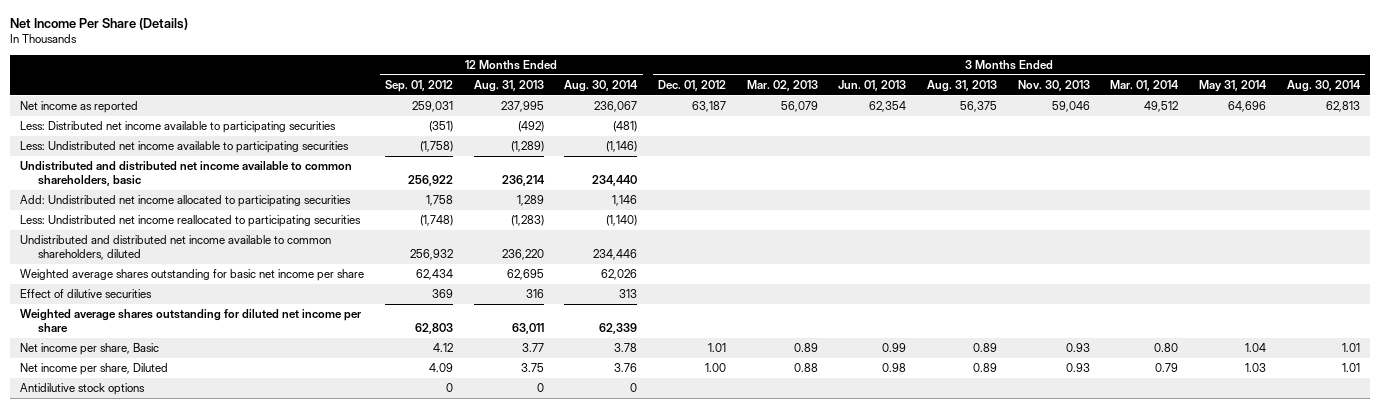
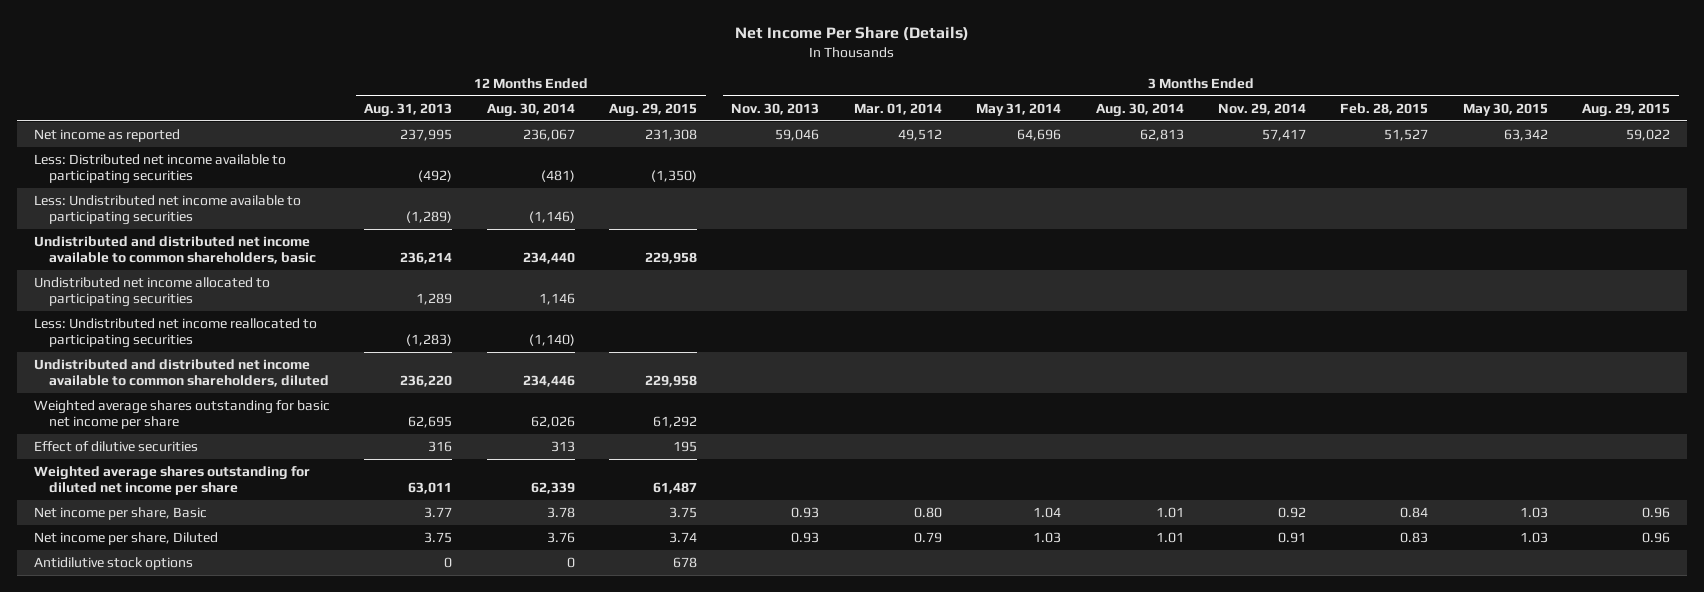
[385,80,454,93] Sep. 01, 2012 -> none
[658,80,727,92] Dec. 01, 2012 -> none
[746,80,818,92] Mar. 02, 2013 -> none
[838,80,907,92] Jun. 01, 2013 -> none
[927,80,998,93] Aug. 31, 2013 -> none
none -> [608,102,697,117] Aug. 29, 2015
none -> [1217,102,1306,115] Nov. 29, 2014
none -> [1340,102,1429,115] Feb. 28, 2015
none -> [1462,102,1548,116] May 30, 2015
none -> [1582,102,1671,117] Aug. 29, 2015
[20,195,352,208] Add: Undistributed net income allocated to participating securities -> [33,276,270,308] Undistributed net income allocated to participating securities

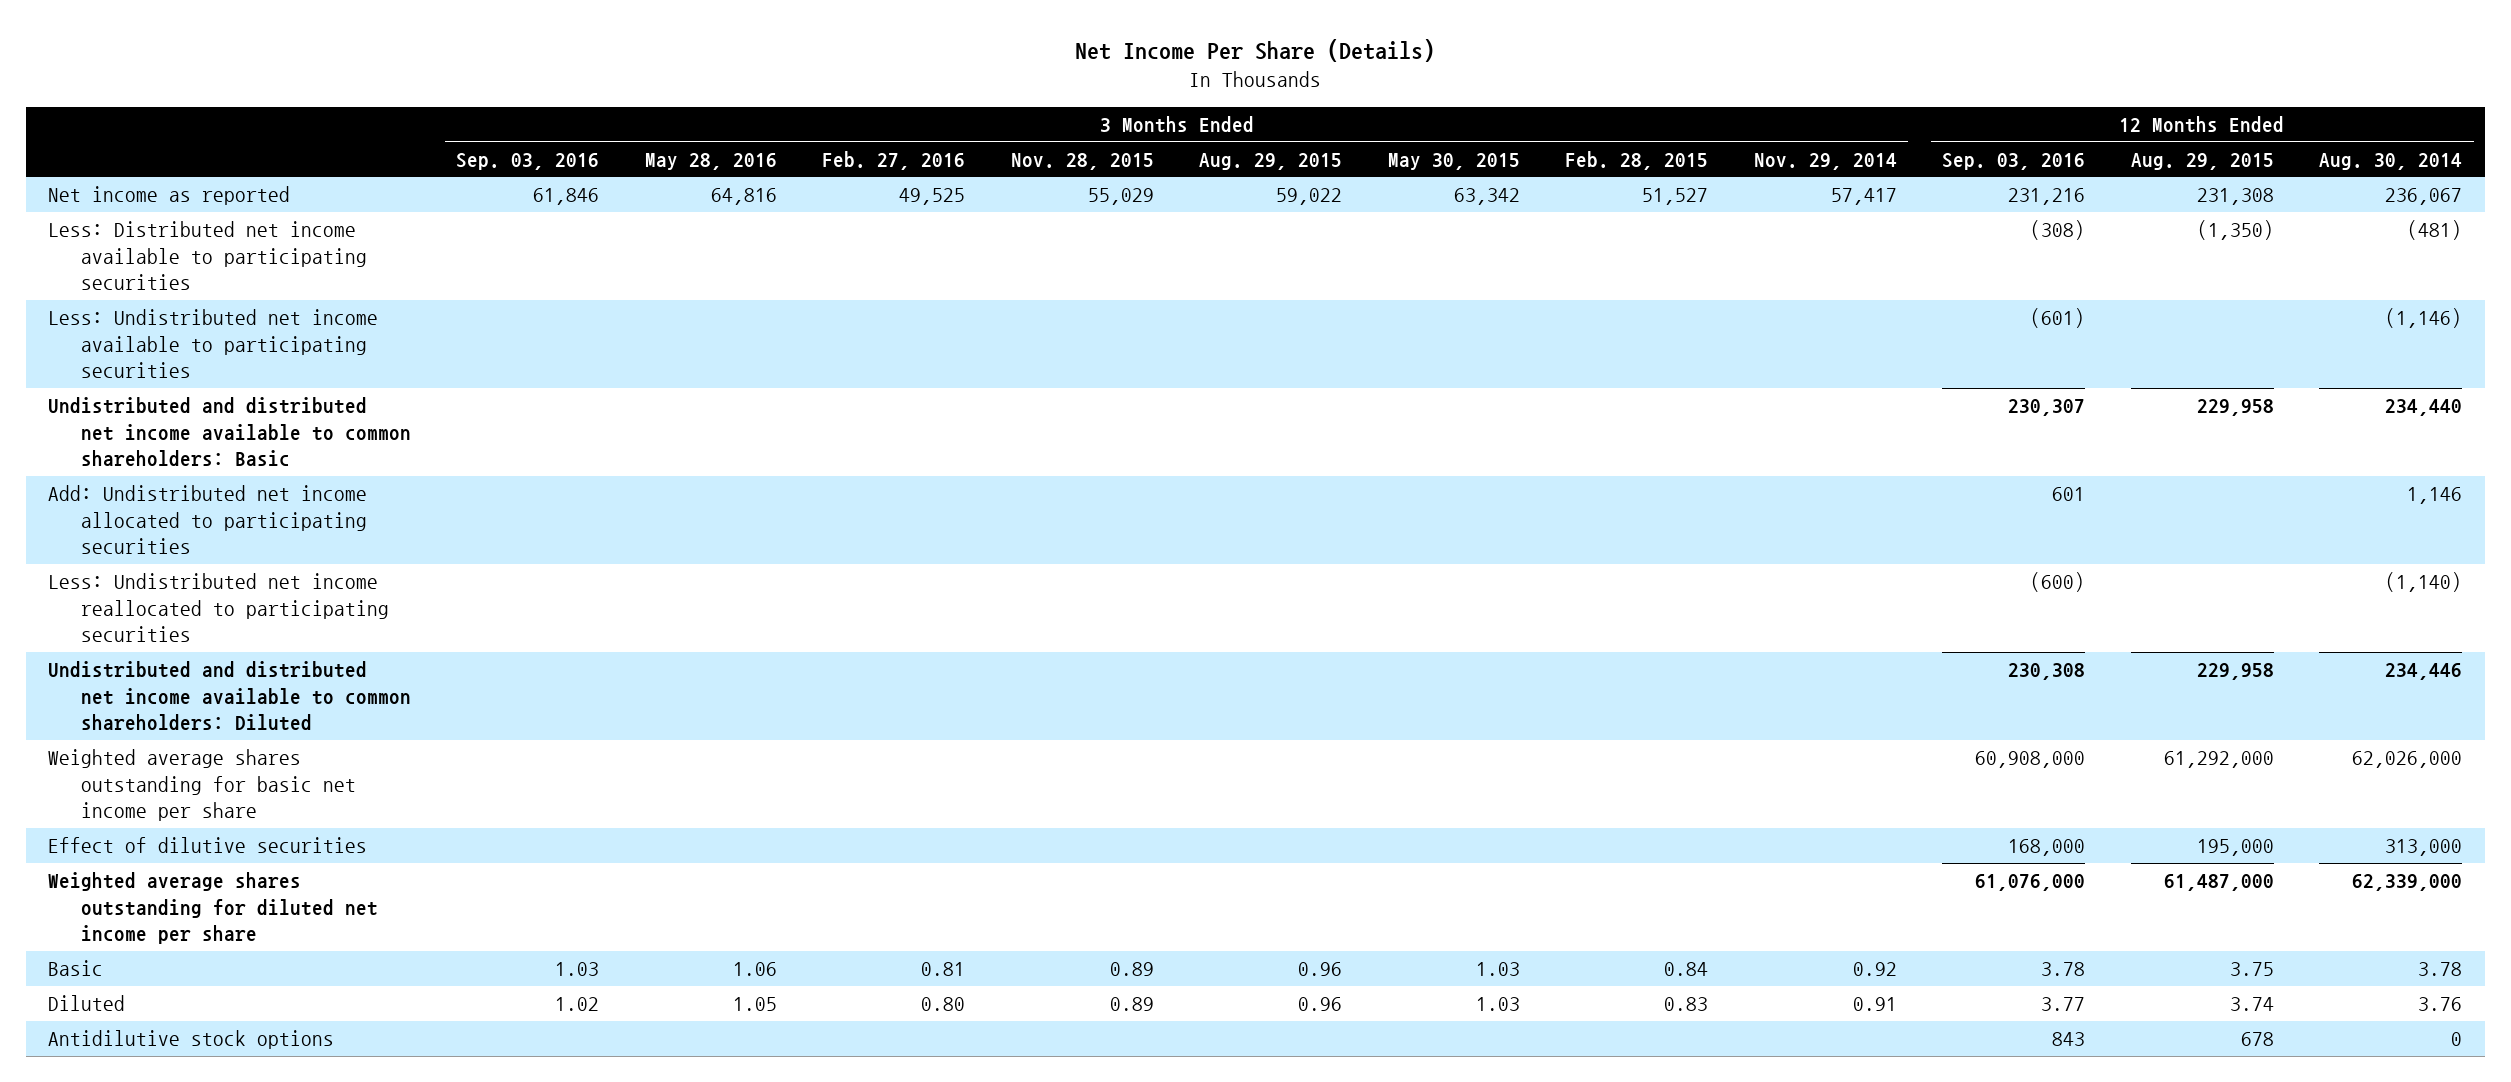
[364,102,453,117] Aug. 31, 2013 -> none
[731,102,820,115] Nov. 30, 2013 -> none
[853,102,942,115] Mar. 01, 2014 -> none
[976,102,1062,116] May 31, 2014 -> none
[1095,102,1184,117] Aug. 30, 2014 -> none
none -> [456,152,600,170] Sep. 03, 2016
none -> [644,152,777,170] May 28, 2016
none -> [822,150,966,170] Feb. 27, 2016
none -> [1010,152,1154,170] Nov. 28, 2015
none -> [1942,152,2086,170] Sep. 03, 2016
[33,235,317,265] Undistributed and distributed net income available to common shareholders, basic -> [48,397,411,468] Undistributed and distributed net income available to common shareholders: Basic
[33,276,270,308] Undistributed net income allocated to participating securities -> [48,485,368,555] Add: Undistributed net income allocated to participating securities
[33,358,330,388] Undistributed and distributed net income available to common shareholders, diluted -> [48,661,411,732] Undistributed and distributed net income available to common shareholders: Diluted
[530,416,575,429] 62,026 -> [2352,751,2463,769] 62,026,000
[652,416,697,429] 61,292 -> [2163,751,2274,769] 61,292,000
[550,440,575,452] 313 -> [2385,839,2463,857] 313,000
[672,440,697,452] 195 -> [2196,839,2274,857] 195,000
[530,482,575,495] 62,339 -> [2352,874,2463,892] 62,339,000
[652,482,697,495] 61,487 -> [2163,874,2274,892] 61,487,000
[33,506,207,520] Net income per share, Basic -> [48,960,104,977] Basic
[33,531,218,545] Net income per share, Diluted -> [48,995,126,1012] Diluted

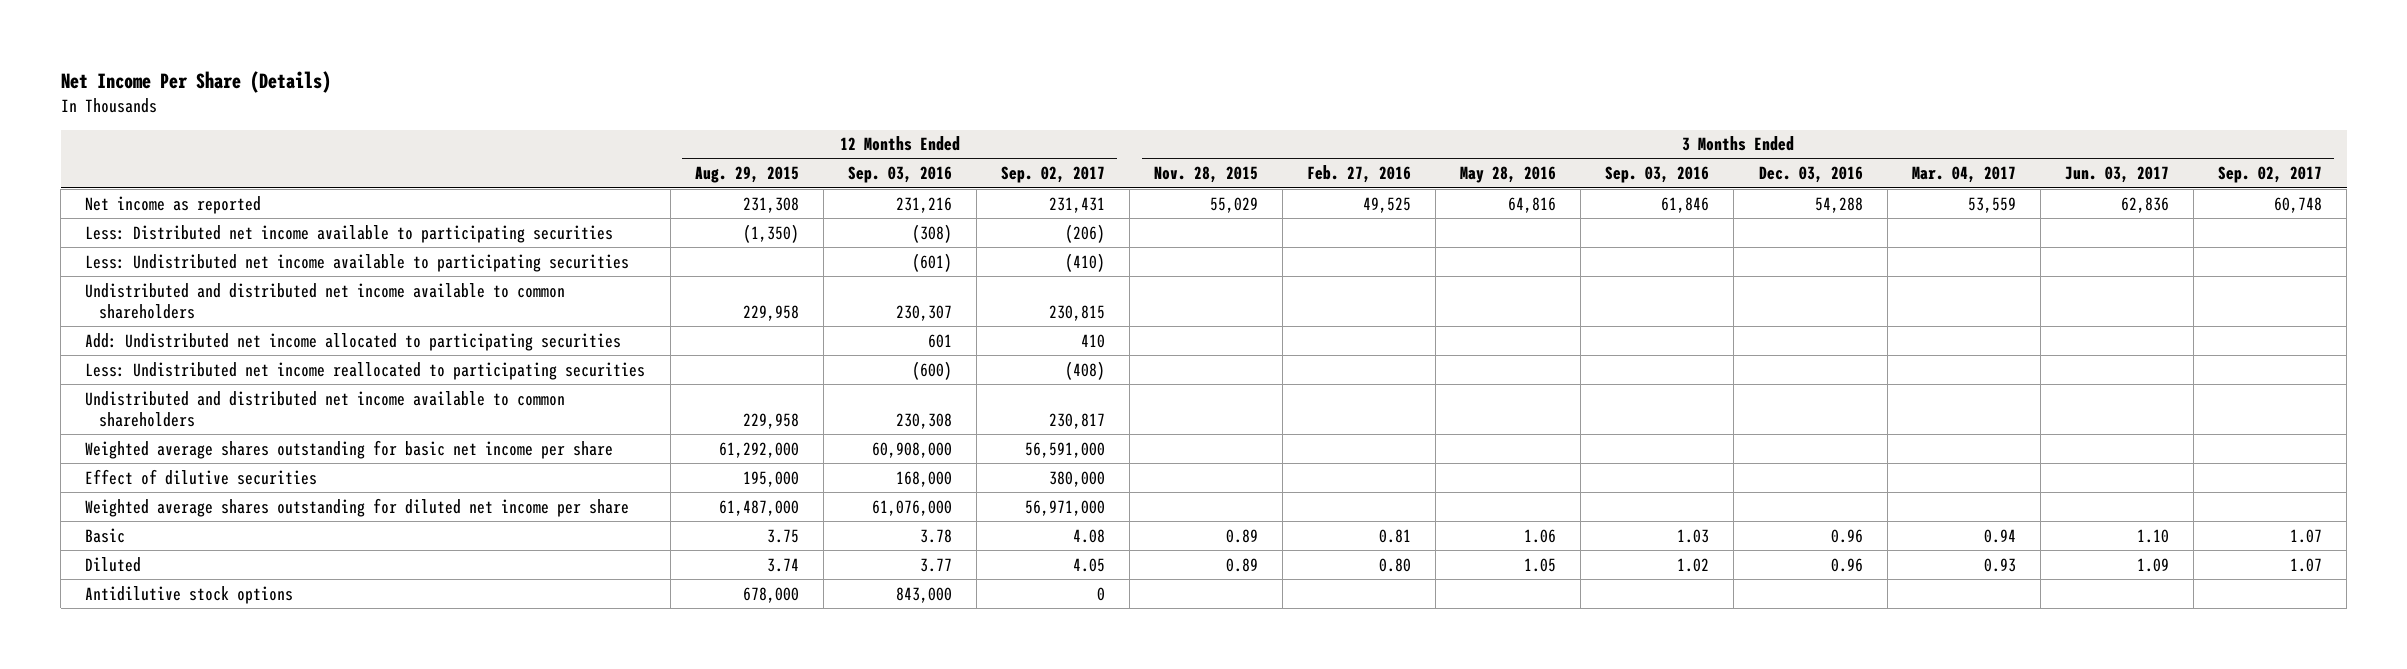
[1199,152,1343,170] Aug. 29, 2015 -> none
[1387,152,1520,170] May 30, 2015 -> none
[1565,150,1709,170] Feb. 28, 2015 -> none
[1753,152,1897,170] Nov. 29, 2014 -> none
[2319,152,2463,170] Aug. 30, 2014 -> none
none -> [1000,166,1105,184] Sep. 02, 2017
none -> [1758,166,1863,184] Dec. 03, 2016
none -> [1911,166,2016,184] Mar. 04, 2017
none -> [2064,166,2169,184] Jun. 03, 2017
none -> [2217,166,2322,184] Sep. 02, 2017
[48,397,411,468] Undistributed and distributed net income available to common shareholders: Basic -> [85,282,566,319] Undistributed and distributed net income available to common shareholders
[48,661,411,732] Undistributed and distributed net income available to common shareholders: Diluted -> [85,390,566,427] Undistributed and distributed net income available to common shareholders
[2052,1032,2086,1047] 843 -> [895,586,952,603] 843,000
[2240,1032,2274,1047] 678 -> [742,586,799,603] 678,000

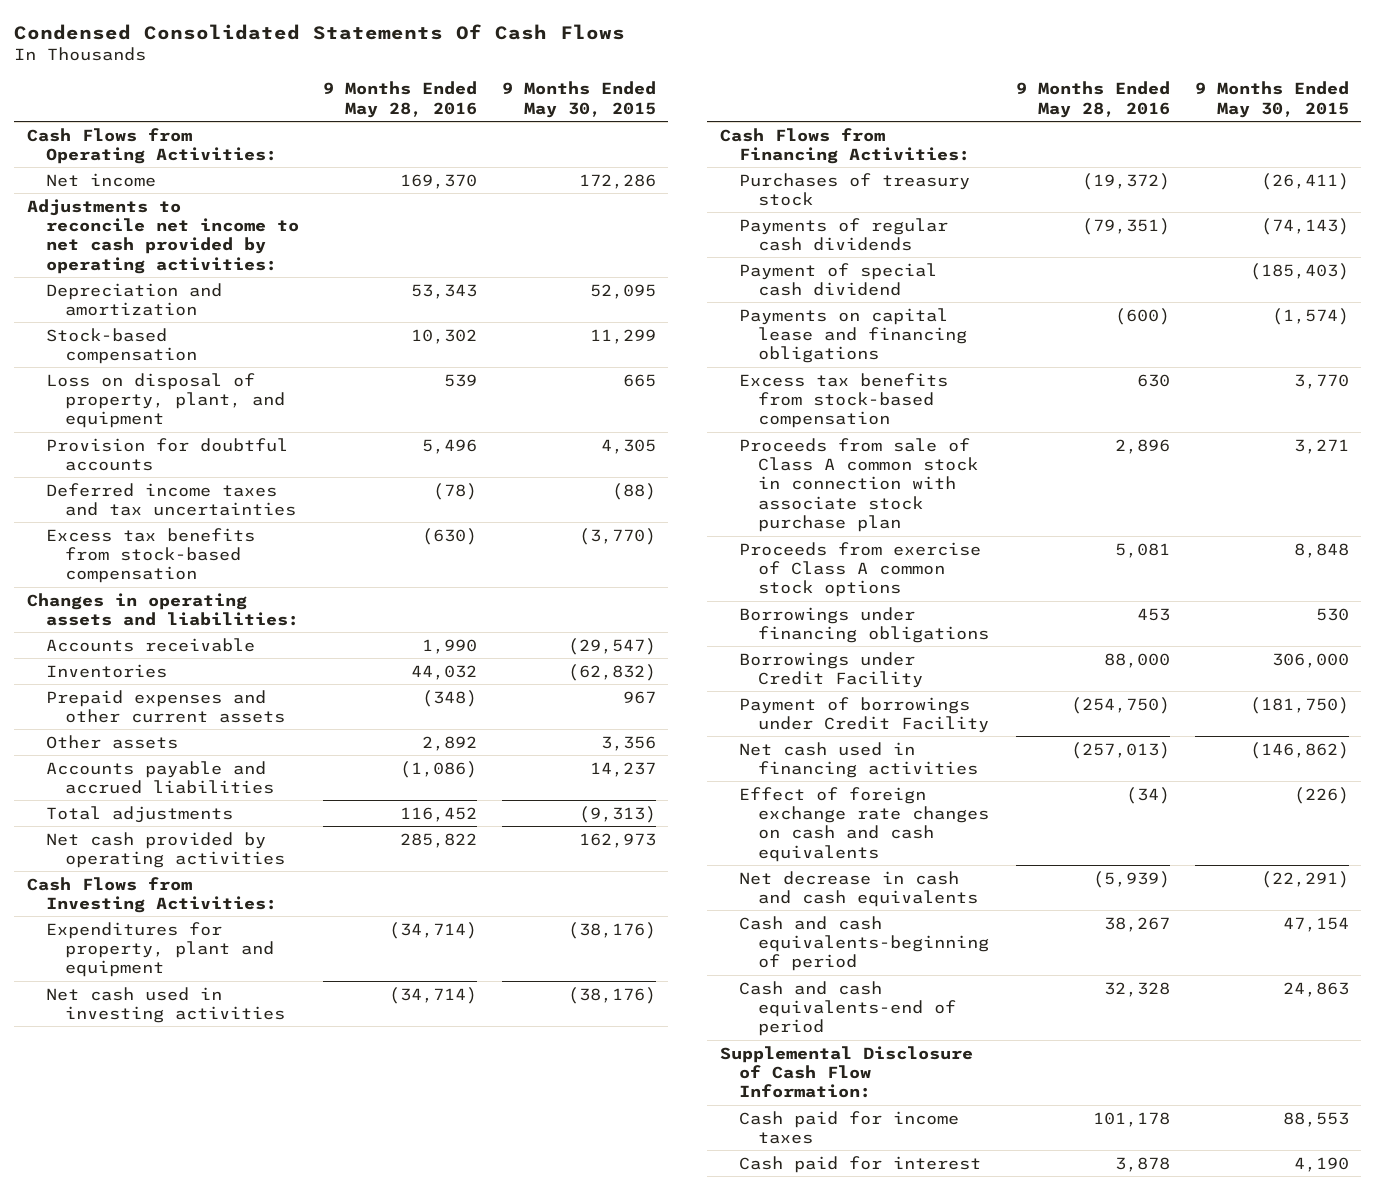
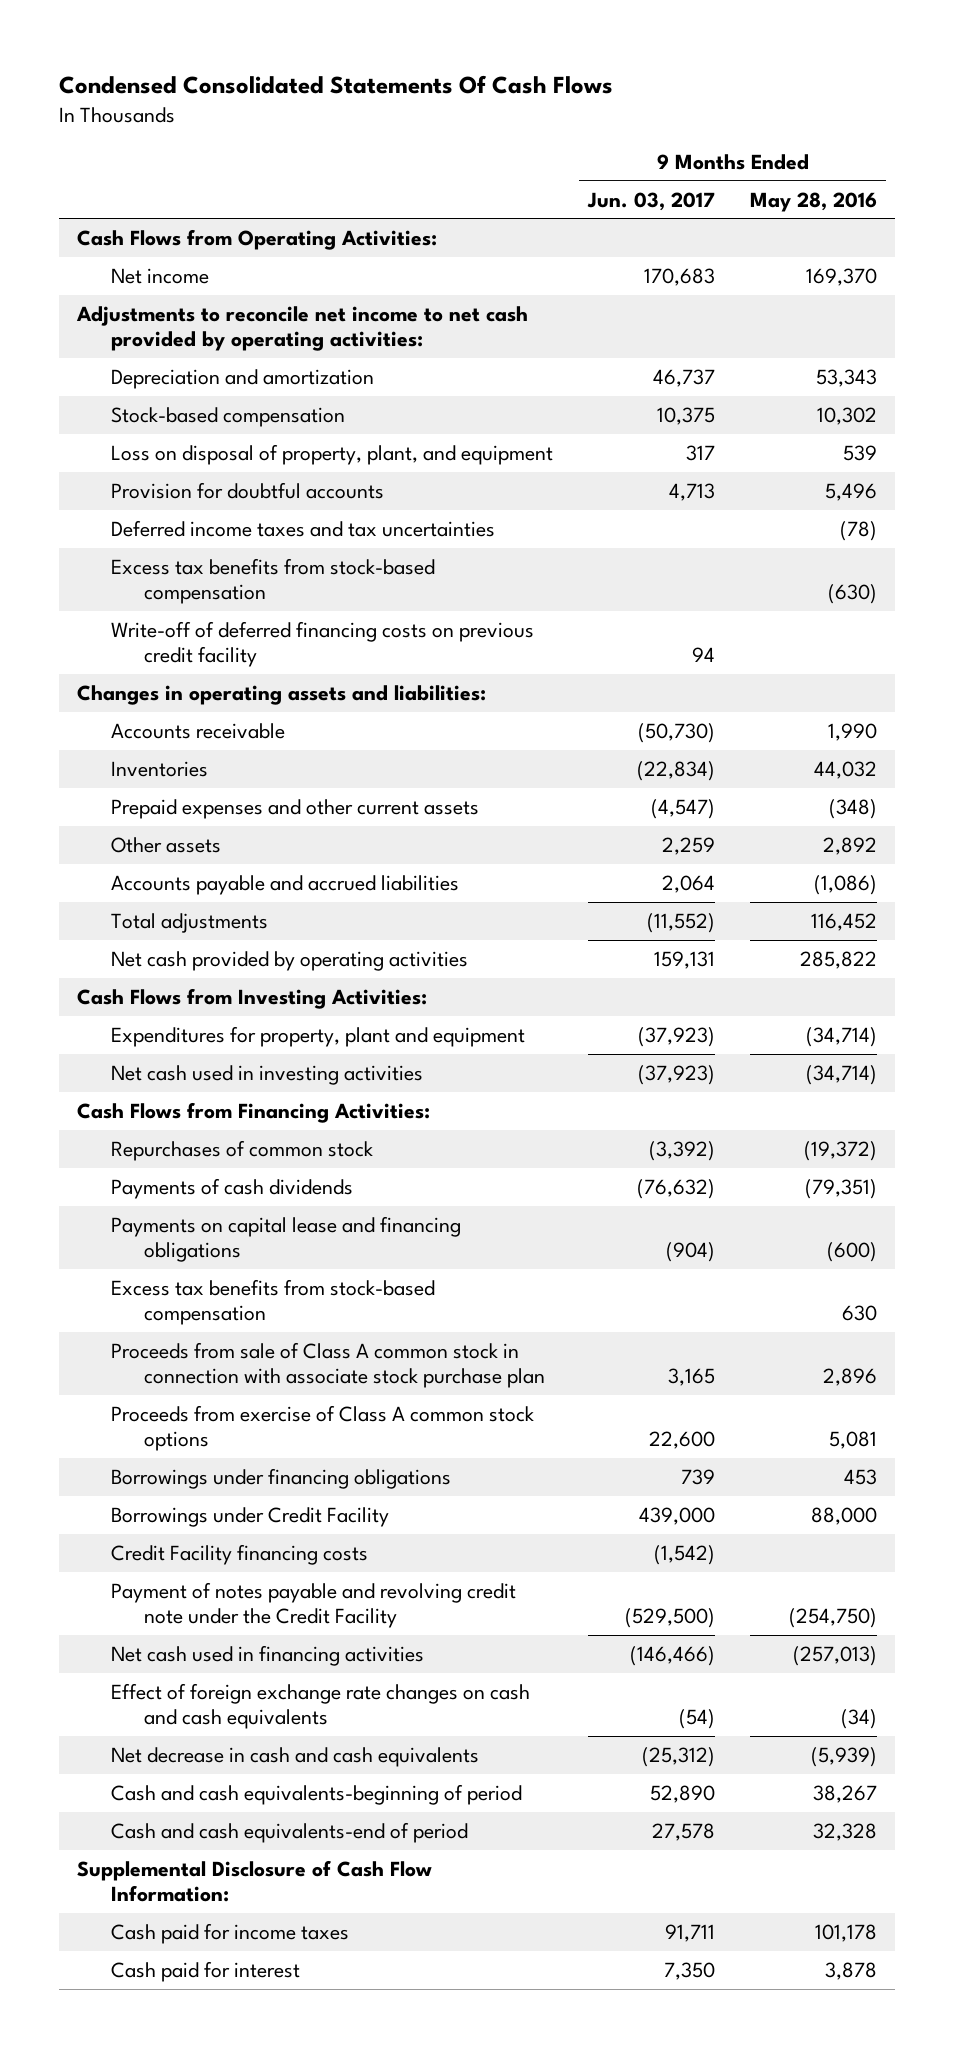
[501,81,656,118] 9 Months Ended May 30, 2015 -> none
none -> [586,191,715,211] Jun. 03, 2017
none -> [110,620,534,668] Write-off of deferred financing costs on previous credit facility
[738,262,937,296] Payment of special cash dividend -> none
[738,172,970,206] Purchases of treasury stock -> [110,1139,373,1161] Repurchases of common stock
[738,217,948,251] Payments of regular cash dividends -> [110,1177,353,1199] Payments of cash dividends
none -> [110,1543,368,1565] Credit Facility financing costs
[738,696,989,733] Payment of borrowings under Credit Facility -> [110,1581,516,1629] Payment of notes payable and revolving credit note under the Credit Facility

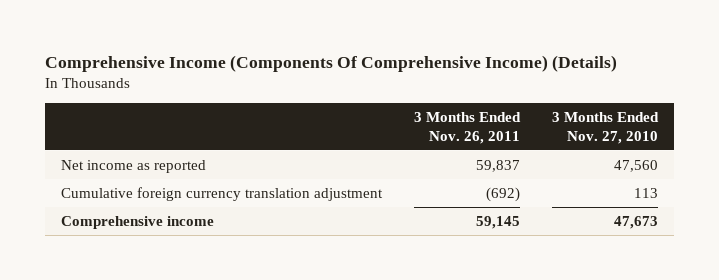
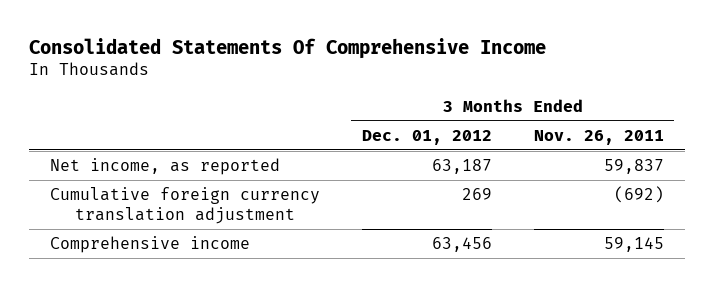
[44,55,617,73] Comprehensive Income (Components Of Comprehensive Income) (Details) -> [28,37,546,59] Consolidated Statements Of Comprehensive Income
[551,112,659,144] 3 Months Ended Nov. 27, 2010 -> none
none -> [361,129,492,145] Dec. 01, 2012
[60,159,206,173] Net income as reported -> [49,158,280,176] Net income, as reported

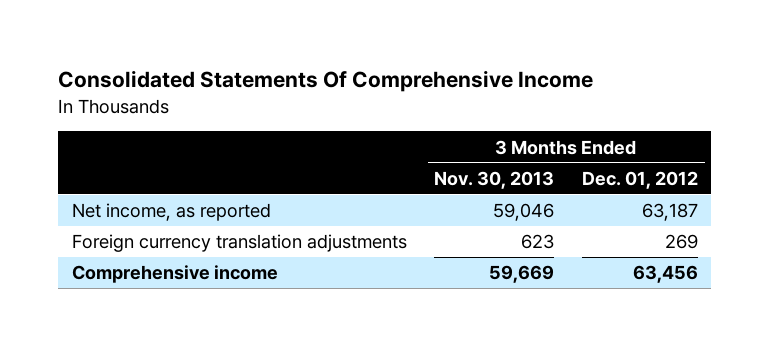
[533,129,664,145] Nov. 26, 2011 -> none
none -> [434,170,555,189] Nov. 30, 2013
[49,187,320,225] Cumulative foreign currency translation adjustment -> [72,234,408,253] Foreign currency translation adjustments

